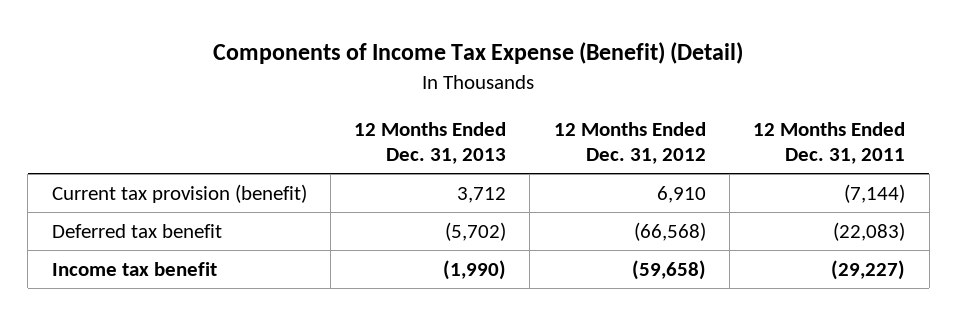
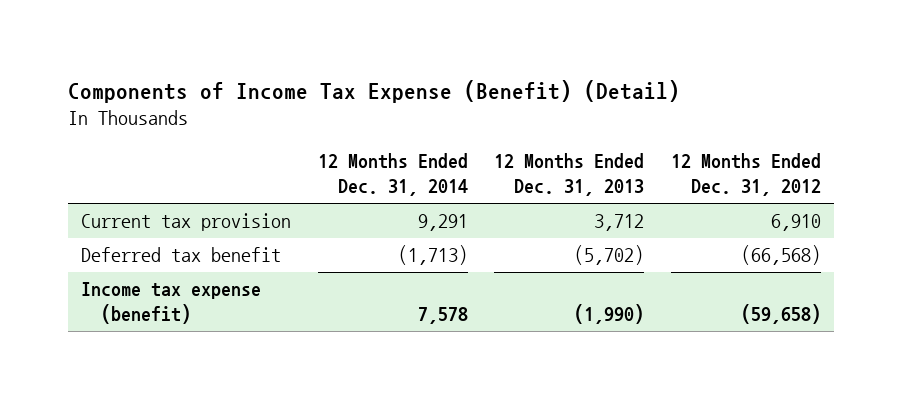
[753,121,906,165] 12 Months Ended Dec. 31, 2011 -> none
none -> [317,152,468,197] 12 Months Ended Dec. 31, 2014
[51,183,307,203] Current tax provision (benefit) -> [81,213,292,232] Current tax provision
[51,261,217,276] Income tax benefit -> [81,282,262,325] Income tax expense (benefit)

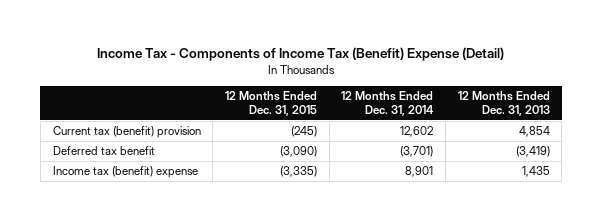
[67,80,680,104] Components of Income Tax Expense (Benefit) (Detail) -> [97,47,505,62] Income Tax - Components of Income Tax (Benefit) Expense (Detail)
[670,152,821,197] 12 Months Ended Dec. 31, 2012 -> none
none -> [224,91,317,116] 12 Months Ended Dec. 31, 2015
[81,213,292,232] Current tax provision -> [52,126,201,139] Current tax (benefit) provision
[417,214,468,232] 9,291 -> [400,126,434,138] 12,602
[594,214,645,232] 3,712 -> [518,126,550,138] 4,854
[397,245,468,266] (1,713) -> [400,146,434,158] (3,701)
[574,245,645,266] (5,702) -> [515,146,550,158] (3,419)
[81,282,262,325] Income tax expense (benefit) -> [52,166,198,179] Income tax (benefit) expense
[417,307,468,325] 7,578 -> [405,166,434,178] 8,901
[574,304,645,325] (1,990) -> [521,166,550,178] 1,435

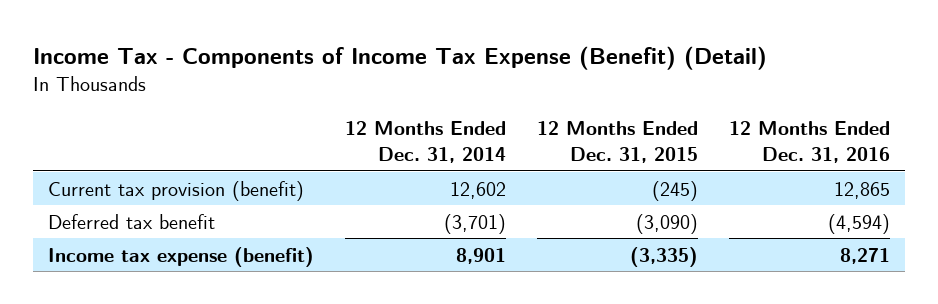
[97,47,505,62] Income Tax - Components of Income Tax (Benefit) Expense (Detail) -> [32,46,767,71] Income Tax - Components of Income Tax Expense (Benefit) (Detail)
[457,91,550,116] 12 Months Ended Dec. 31, 2013 -> none
none -> [728,121,890,164] 12 Months Ended Dec. 31, 2016
[52,126,201,139] Current tax (benefit) provision -> [48,180,305,201] Current tax provision (benefit)
[52,166,198,179] Income tax (benefit) expense -> [48,246,315,267] Income tax expense (benefit)

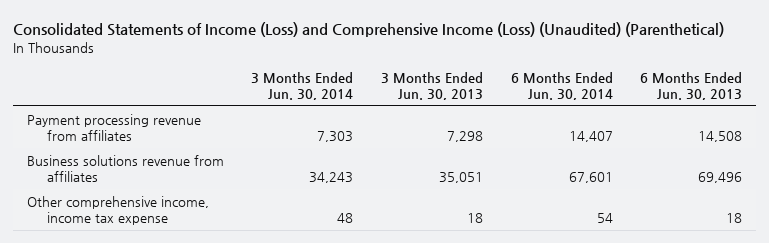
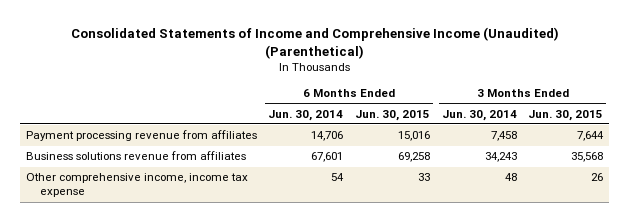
[13,21,725,37] Consolidated Statements of Income (Loss) and Comprehensive Income (Loss) (Unaudited) (Parenthetical) -> [70,26,559,59] Consolidated Statements of Income and Comprehensive Income (Unaudited) (Parenthetical)
[381,72,484,100] 3 Months Ended Jun. 30, 2013 -> none
[640,72,743,100] 6 Months Ended Jun. 30, 2013 -> none
none -> [355,109,431,121] Jun. 30, 2015
none -> [528,109,604,121] Jun. 30, 2015
[317,131,354,143] 7,303 -> [490,131,517,142] 7,458
[568,131,613,143] 14,407 -> [311,131,344,142] 14,706

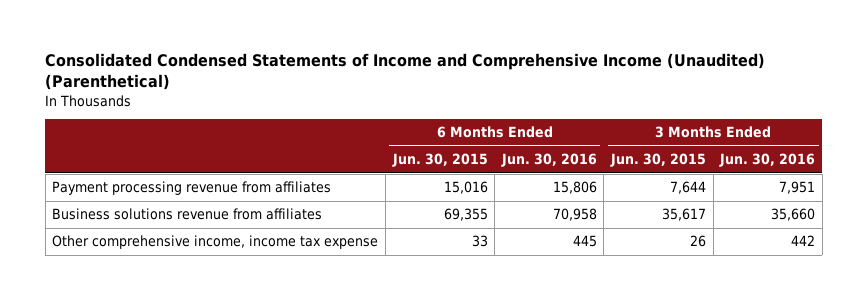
[70,26,559,59] Consolidated Statements of Income and Comprehensive Income (Unaudited) (Parenthetical) -> [45,53,766,91] Consolidated Condensed Statements of Income and Comprehensive Income (Unaudited) (Parenthetical)
[268,109,344,121] Jun. 30, 2014 -> none
[441,109,517,121] Jun. 30, 2014 -> none
none -> [500,153,597,168] Jun. 30, 2016
none -> [719,153,816,168] Jun. 30, 2016
[398,152,431,163] 69,258 -> [443,208,488,222] 69,355
[571,152,604,163] 35,568 -> [662,208,707,222] 35,617

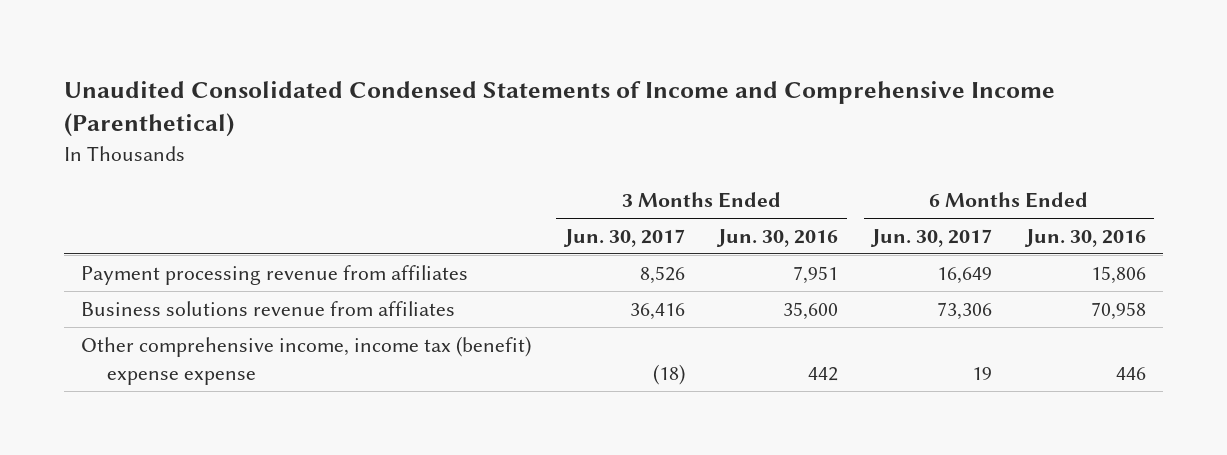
[45,53,766,91] Consolidated Condensed Statements of Income and Comprehensive Income (Unaudited) (Parenthetical) -> [63,80,1055,138] Unaudited Consolidated Condensed Statements of Income and Comprehensive Income (Parenthetical)
[391,153,488,168] Jun. 30, 2015 -> none
[610,153,707,168] Jun. 30, 2015 -> none
none -> [562,229,685,248] Jun. 30, 2017
none -> [870,229,993,248] Jun. 30, 2017
[771,208,816,222] 35,660 -> [783,301,839,320] 35,600
[52,235,379,250] Other comprehensive income, income tax expense -> [80,335,531,385] Other comprehensive income, income tax (benefit) expense expense
[572,235,597,248] 445 -> [1116,366,1147,380] 446

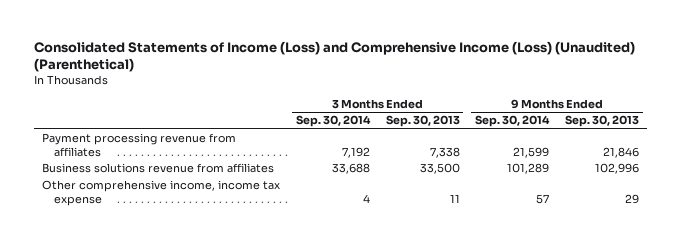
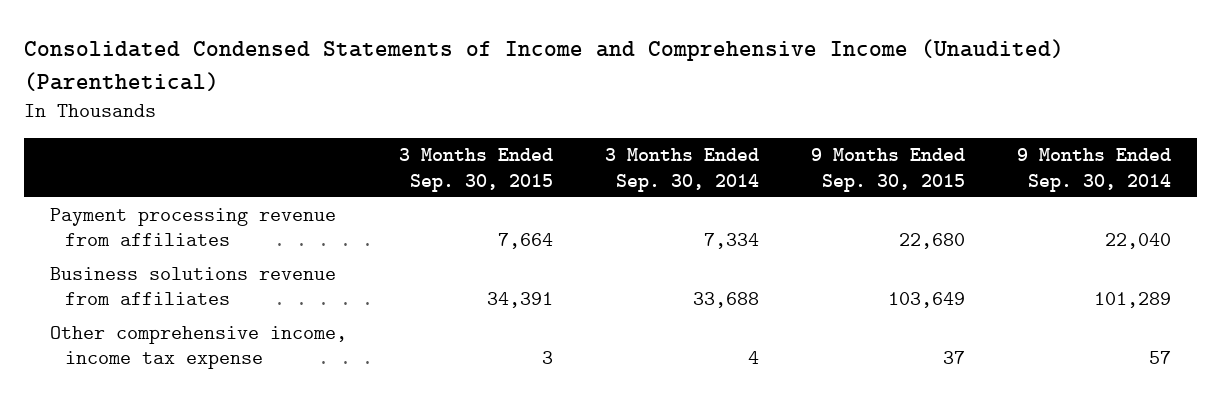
[34,40,636,73] Consolidated Statements of Income (Loss) and Comprehensive Income (Loss) (Unaudited) (Parenthetical) -> [23,39,1064,92] Consolidated Condensed Statements of Income and Comprehensive Income (Unaudited) (Parenthetical)
[385,115,460,128] Sep. 30, 2013 -> none
[564,115,639,128] Sep. 30, 2013 -> none
none -> [398,148,553,192] 3 Months Ended Sep. 30, 2015
none -> [810,148,965,192] 9 Months Ended Sep. 30, 2015
[341,147,370,159] 7,192 -> [703,233,759,250] 7,334
[513,147,550,159] 21,599 -> [1104,233,1171,250] 22,040

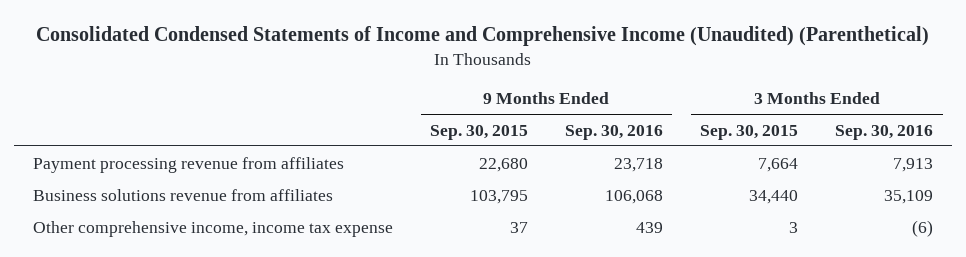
[604,148,759,192] 3 Months Ended Sep. 30, 2014 -> none
[1016,148,1171,192] 9 Months Ended Sep. 30, 2014 -> none
none -> [565,124,664,140] Sep. 30, 2016
none -> [835,124,934,140] Sep. 30, 2016
[486,292,553,309] 34,391 -> [749,189,799,204] 34,440
[887,292,965,309] 103,649 -> [469,189,528,204] 103,795

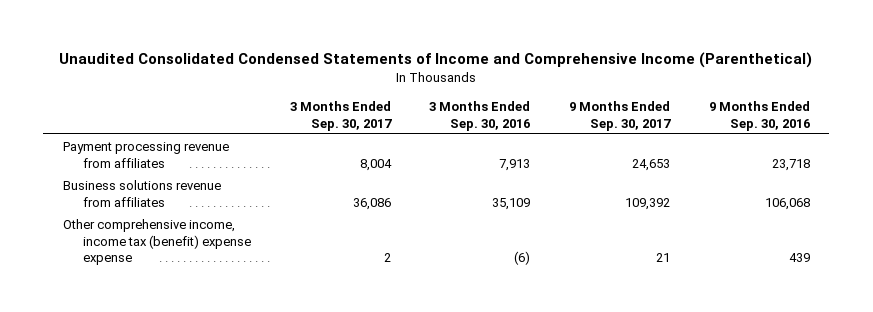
[36,26,930,47] Consolidated Condensed Statements of Income and Comprehensive Income (Unaudited) (Parenthetical) -> [59,51,813,68] Unaudited Consolidated Condensed Statements of Income and Comprehensive Income (Parenthetical)
[429,124,528,140] Sep. 30, 2015 -> none
[700,124,799,140] Sep. 30, 2015 -> none
none -> [289,100,392,131] 3 Months Ended Sep. 30, 2017
none -> [569,100,672,131] 9 Months Ended Sep. 30, 2017
[32,220,393,237] Other comprehensive income, income tax expense -> [62,218,251,266] Other comprehensive income, income tax (benefit) expense expense

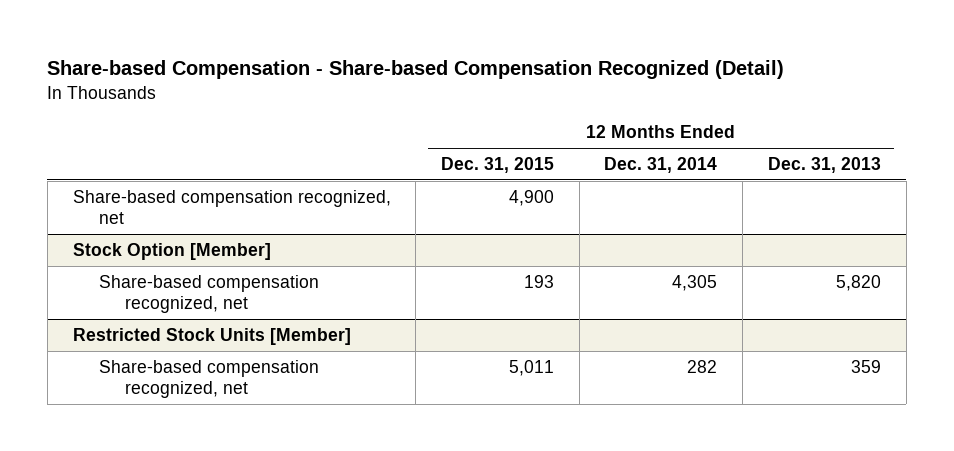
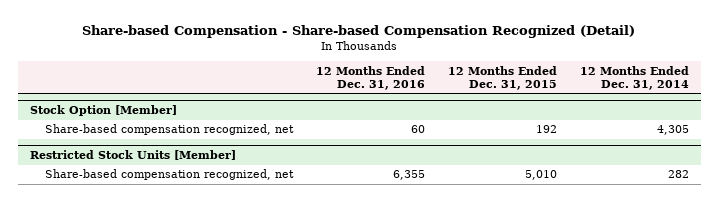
[767,157,881,174] Dec. 31, 2013 -> none
none -> [315,65,425,91] 12 Months Ended Dec. 31, 2016
[72,190,391,225] Share-based compensation recognized, net -> none
[524,275,555,289] 193 -> [536,125,558,134] 192
[509,360,555,377] 5,011 -> [525,170,558,181] 5,010

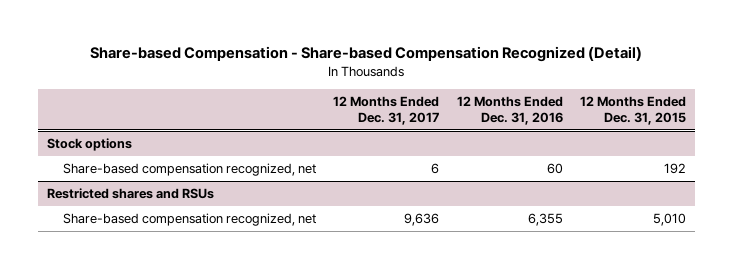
[580,65,690,91] 12 Months Ended Dec. 31, 2014 -> none
none -> [333,95,440,126] 12 Months Ended Dec. 31, 2017
[29,105,177,117] Stock Option [Member] -> [46,138,132,152] Stock options
[29,150,236,161] Restricted Stock Units [Member] -> [46,188,214,200] Restricted shares and RSUs

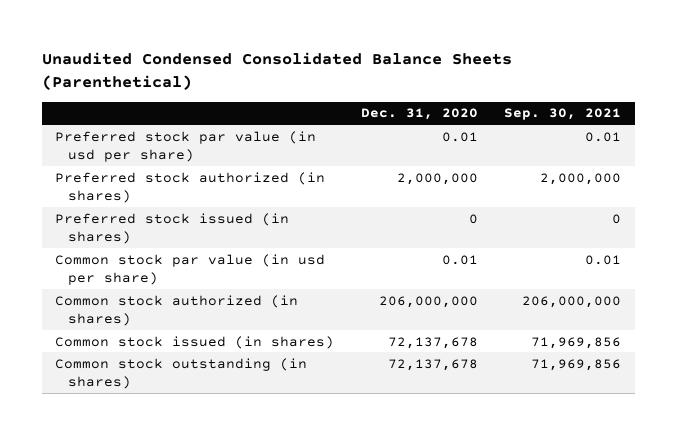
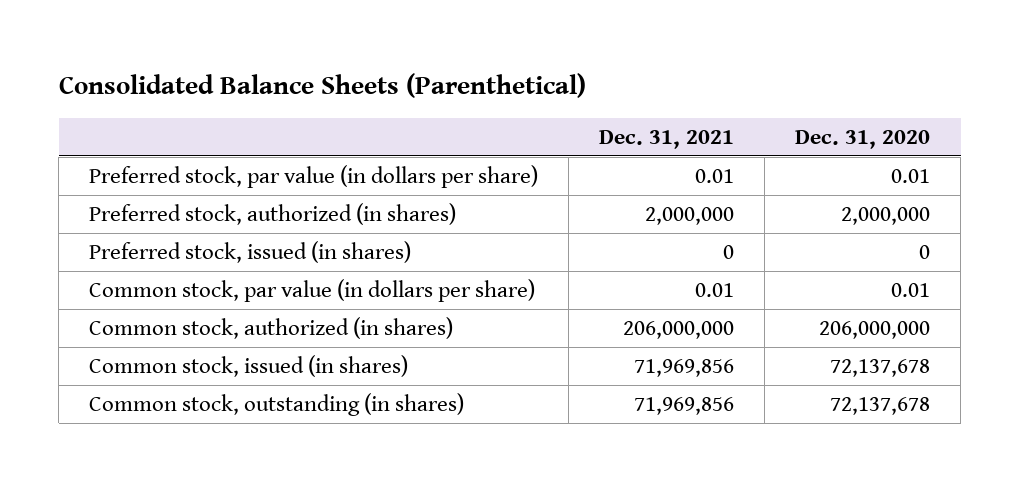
[41,52,512,91] Unaudited Condensed Consolidated Balance Sheets (Parenthetical) -> [58,73,586,99] Consolidated Balance Sheets (Parenthetical)
[504,108,622,121] Sep. 30, 2021 -> none
none -> [599,129,735,149] Dec. 31, 2021
[54,130,316,163] Preferred stock par value (in usd per share) -> [89,165,539,189] Preferred stock, par value (in dollars per share)
[54,171,325,204] Preferred stock authorized (in shares) -> [89,203,457,226] Preferred stock, authorized (in shares)
[54,212,289,245] Preferred stock issued (in shares) -> [89,241,412,264] Preferred stock, issued (in shares)
[54,253,325,286] Common stock par value (in usd per share) -> [89,279,536,303] Common stock, par value (in dollars per share)
[54,294,298,327] Common stock authorized (in shares) -> [89,317,454,340] Common stock, authorized (in shares)
[54,335,334,349] Common stock issued (in shares) -> [89,355,409,378] Common stock, issued (in shares)
[54,357,307,390] Common stock outstanding (in shares) -> [89,393,465,417] Common stock, outstanding (in shares)

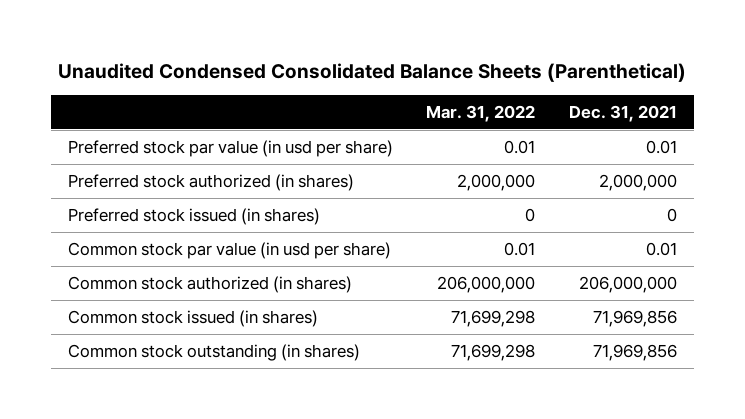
[58,73,586,99] Consolidated Balance Sheets (Parenthetical) -> [58,62,687,82] Unaudited Condensed Consolidated Balance Sheets (Parenthetical)
[795,129,931,149] Dec. 31, 2020 -> none
none -> [426,104,536,122] Mar. 31, 2022
[89,165,539,189] Preferred stock, par value (in dollars per share) -> [68,140,394,158] Preferred stock par value (in usd per share)
[89,203,457,226] Preferred stock, authorized (in shares) -> [68,174,355,192] Preferred stock authorized (in shares)
[89,241,412,264] Preferred stock, issued (in shares) -> [68,208,321,226] Preferred stock issued (in shares)
[89,279,536,303] Common stock, par value (in dollars per share) -> [68,242,392,260] Common stock par value (in usd per share)
[89,317,454,340] Common stock, authorized (in shares) -> [68,276,353,294] Common stock authorized (in shares)
[89,355,409,378] Common stock, issued (in shares) -> [68,310,319,328] Common stock issued (in shares)
[89,393,465,417] Common stock, outstanding (in shares) -> [68,344,361,362] Common stock outstanding (in shares)

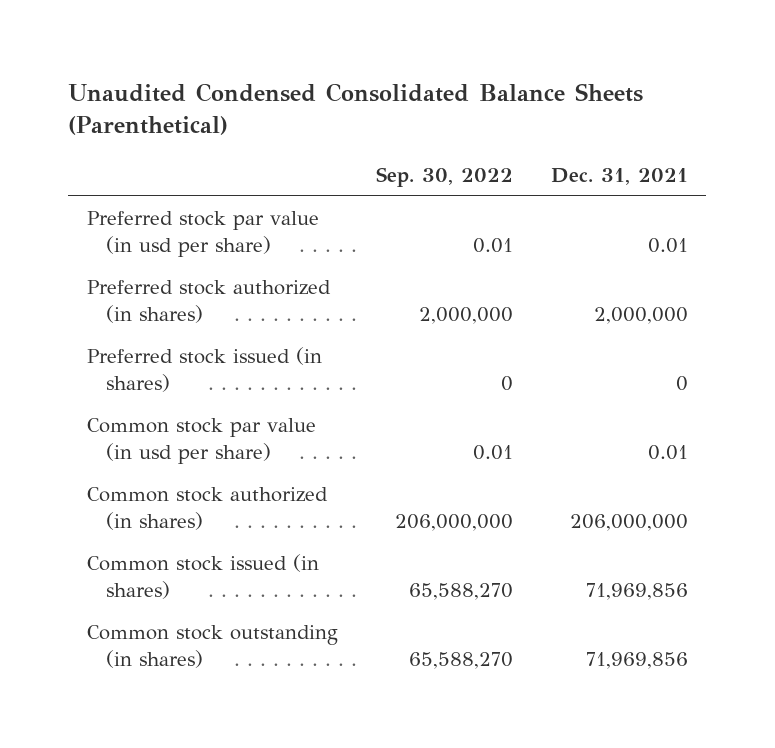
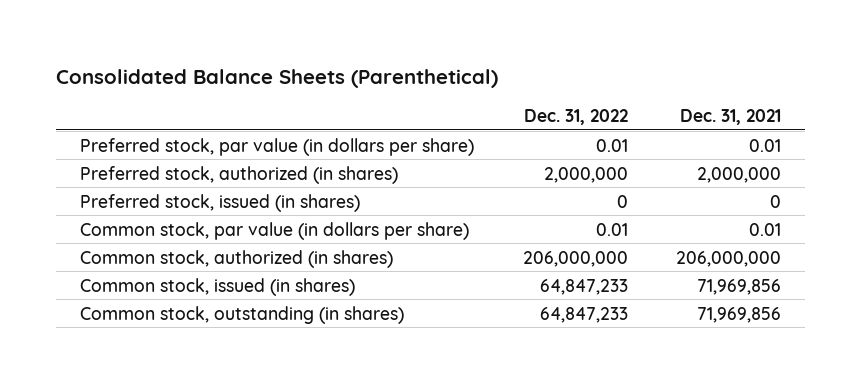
[68,82,644,135] Unaudited Condensed Consolidated Balance Sheets (Parenthetical) -> [56,68,499,88] Consolidated Balance Sheets (Parenthetical)
[375,166,513,187] Sep. 30, 2022 -> none
none -> [523,109,628,126] Dec. 31, 2022
[87,211,320,257] Preferred stock par value (in usd per share) -> [80,137,475,156] Preferred stock, par value (in dollars per share)
[87,280,332,323] Preferred stock authorized (in shares) -> [80,165,399,184] Preferred stock, authorized (in shares)
[87,347,323,392] Preferred stock issued (in shares) -> [80,193,361,212] Preferred stock, issued (in shares)
[87,418,317,464] Common stock par value (in usd per share) -> [80,221,470,240] Common stock, par value (in dollars per share)
[87,487,329,530] Common stock authorized (in shares) -> [80,249,394,268] Common stock, authorized (in shares)
[87,554,320,599] Common stock issued (in shares) -> [80,277,356,296] Common stock, issued (in shares)
[87,625,339,668] Common stock outstanding (in shares) -> [80,305,405,324] Common stock, outstanding (in shares)

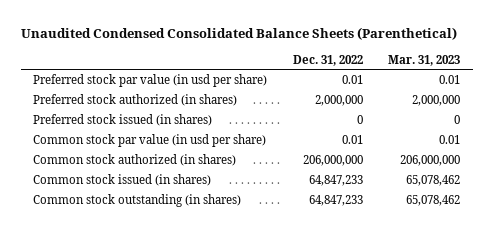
[56,68,499,88] Consolidated Balance Sheets (Parenthetical) -> [20,27,457,41] Unaudited Condensed Consolidated Balance Sheets (Parenthetical)
[679,109,781,126] Dec. 31, 2021 -> none
none -> [388,54,461,66] Mar. 31, 2023
[80,137,475,156] Preferred stock, par value (in dollars per share) -> [33,73,268,87] Preferred stock par value (in usd per share)
[80,165,399,184] Preferred stock, authorized (in shares) -> [33,93,238,106] Preferred stock authorized (in shares)
[80,193,361,212] Preferred stock, issued (in shares) -> [33,113,213,126] Preferred stock issued (in shares)
[80,221,470,240] Common stock, par value (in dollars per share) -> [33,133,267,147] Common stock par value (in usd per share)
[80,249,394,268] Common stock, authorized (in shares) -> [33,153,237,166] Common stock authorized (in shares)
[80,277,356,296] Common stock, issued (in shares) -> [33,173,212,186] Common stock issued (in shares)
[80,305,405,324] Common stock, outstanding (in shares) -> [33,193,242,207] Common stock outstanding (in shares)

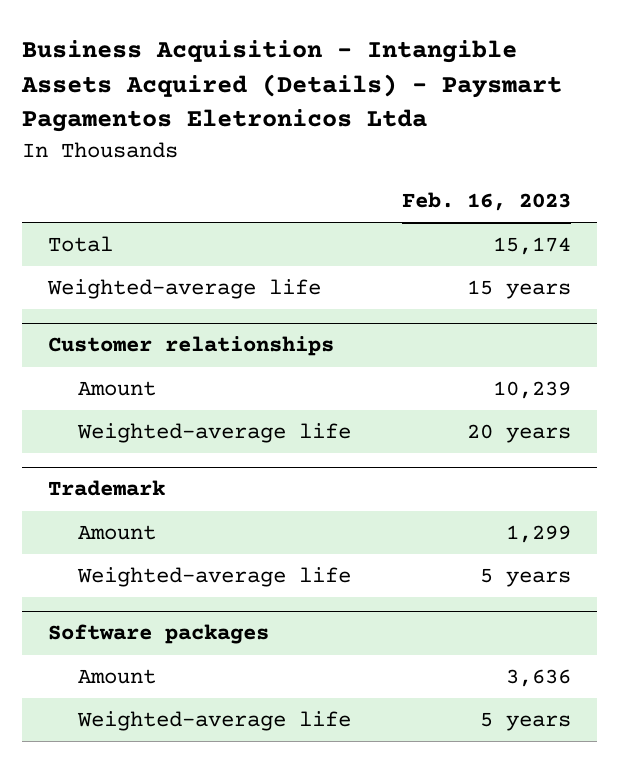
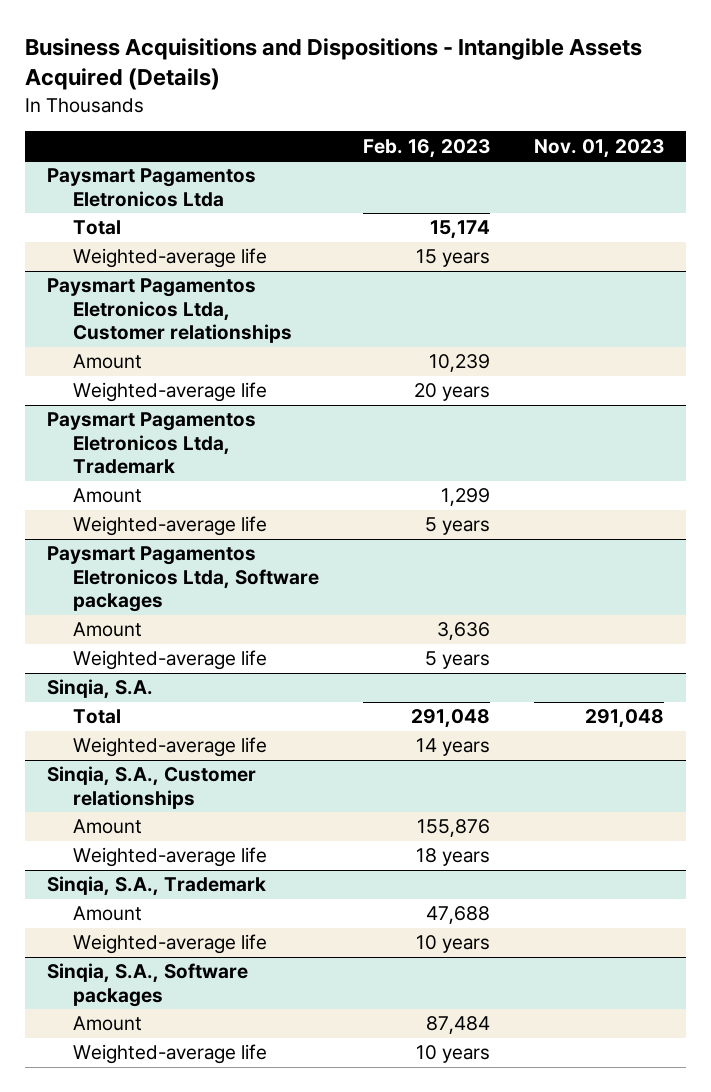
[21,40,563,133] Business Acquisition - Intangible Assets Acquired (Details) - Paysmart Pagamentos Eletronicos Ltda -> [25,38,643,91] Business Acquisitions and Dispositions - Intangible Assets Acquired (Details)
none -> [533,138,664,158] Nov. 01, 2023
none -> [46,168,256,207] Paysmart Pagamentos Eletronicos Ltda
[48,336,335,357] Customer relationships -> none
none -> [46,278,293,343] Paysmart Pagamentos Eletronicos Ltda, Customer relationships
[48,480,166,497] Trademark -> none
none -> [46,412,256,474] Paysmart Pagamentos Eletronicos Ltda, Trademark
[48,624,270,645] Software packages -> none
none -> [46,546,320,612] Paysmart Pagamentos Eletronicos Ltda, Software packages
none -> [46,679,153,700] Sinqia, S.A.
none -> [73,709,122,725] Total
none -> [73,737,268,758] Weighted-average life
none -> [46,766,256,809] Sinqia, S.A., Customer relationships
none -> [73,819,143,835] Amount
none -> [73,847,268,868] Weighted-average life
none -> [46,876,266,897] Sinqia, S.A., Trademark
none -> [73,906,143,922] Amount
none -> [73,934,268,955] Weighted-average life
none -> [46,963,248,1007] Sinqia, S.A., Software packages
none -> [73,1016,143,1032] Amount
none -> [73,1044,268,1065] Weighted-average life

